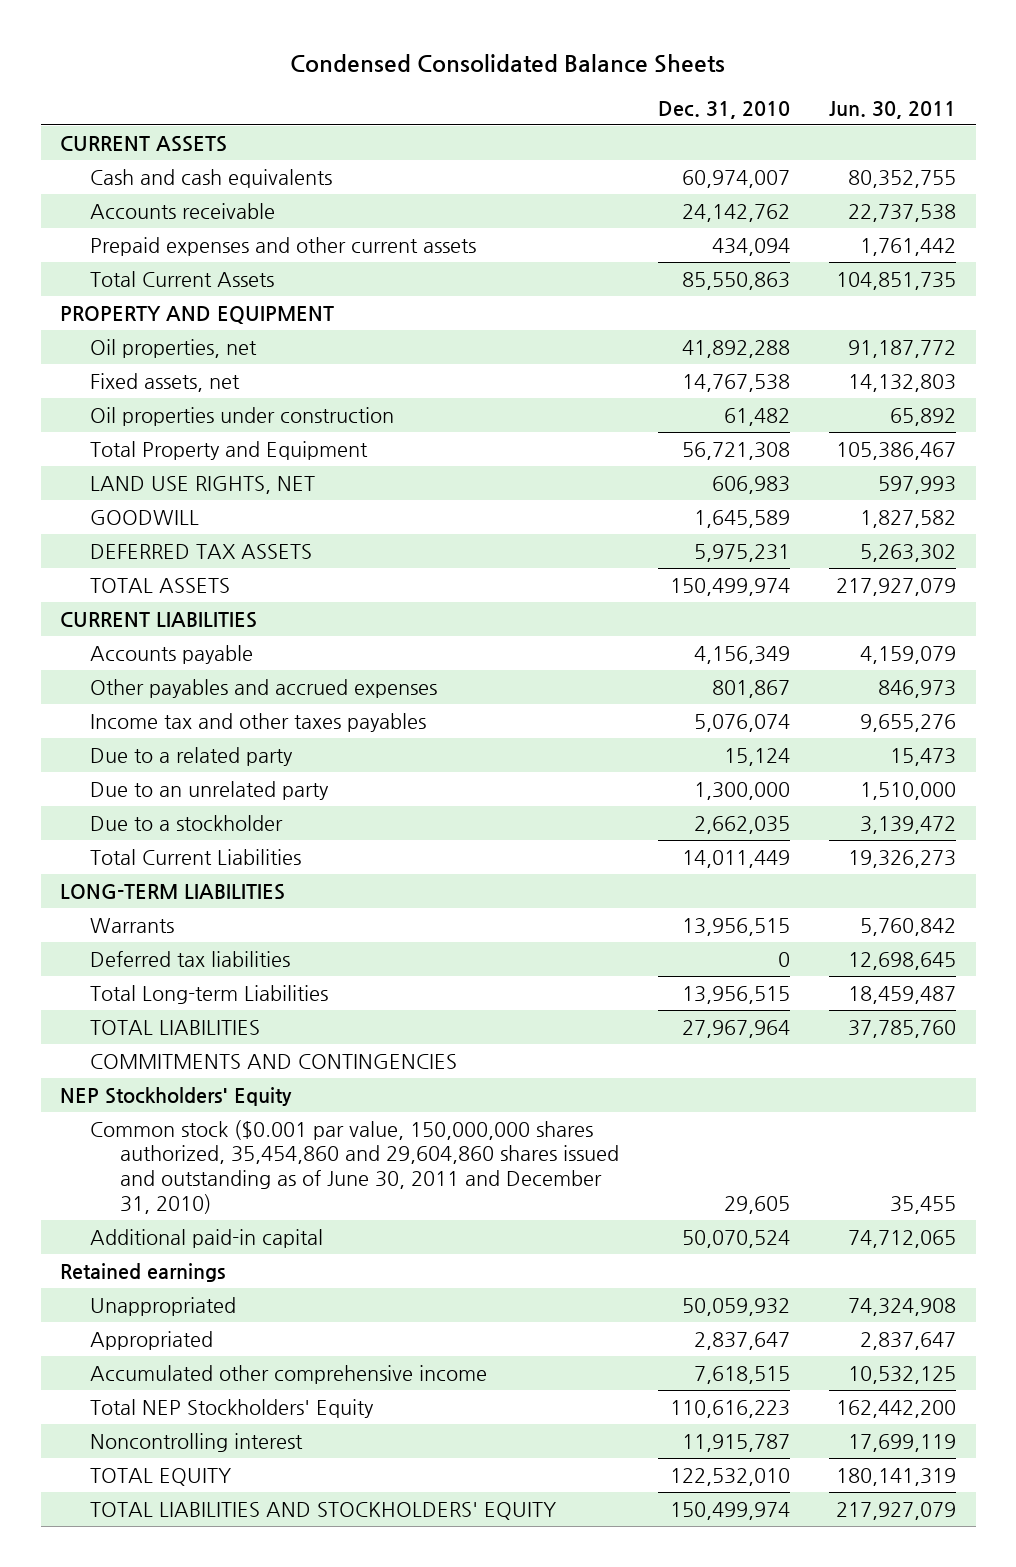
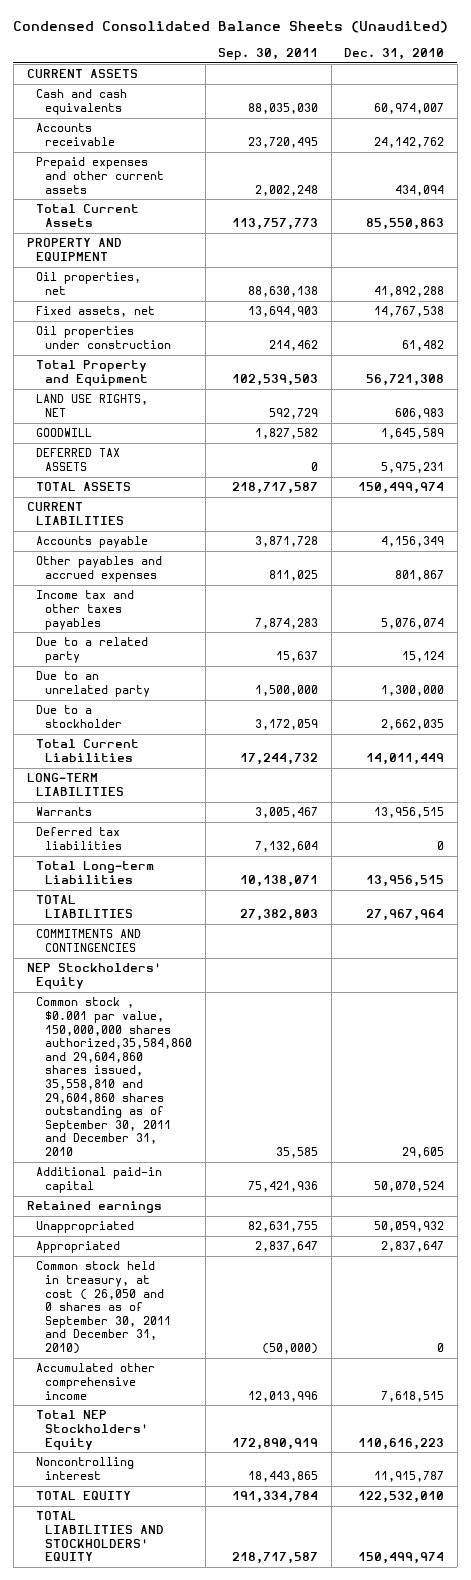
[290,54,726,74] Condensed Consolidated Balance Sheets -> [13,21,449,34] Condensed Consolidated Balance Sheets (Unaudited)
[829,100,957,119] Jun. 30, 2011 -> none
none -> [218,47,319,60] Sep. 30, 2011
[89,1119,619,1214] Common stock ($0.001 par value, 150,000,000 shares authorized, 35,454,860 and 29,604,860 shares issued and outstanding as of June 30, 2011 and December 31, 2010) -> [35,997,193,1157] Common stock , $0.001 par value, 150,000,000 shares authorized,35,584,860 and 29,604,860 shares issued, 35,558,810 and 29,604,860 shares outstanding as of September 30, 2011 and December 31, 2010
none -> [35,1261,172,1354] Common stock held in treasury, at cost ( 26,050 and 0 shares as of September 30, 2011 and December 31, 2010)

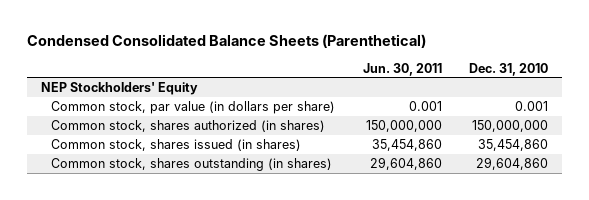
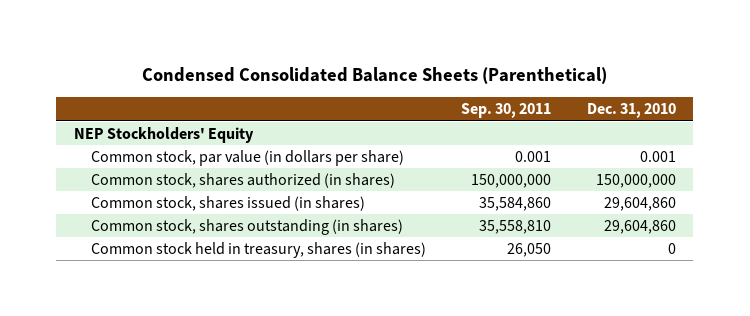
[362,62,442,76] Jun. 30, 2011 -> none
none -> [461,103,552,119] Sep. 30, 2011
[478,138,549,151] 35,454,860 -> [603,196,676,211] 29,604,860
none -> [90,241,426,258] Common stock held in treasury, shares (in shares)

